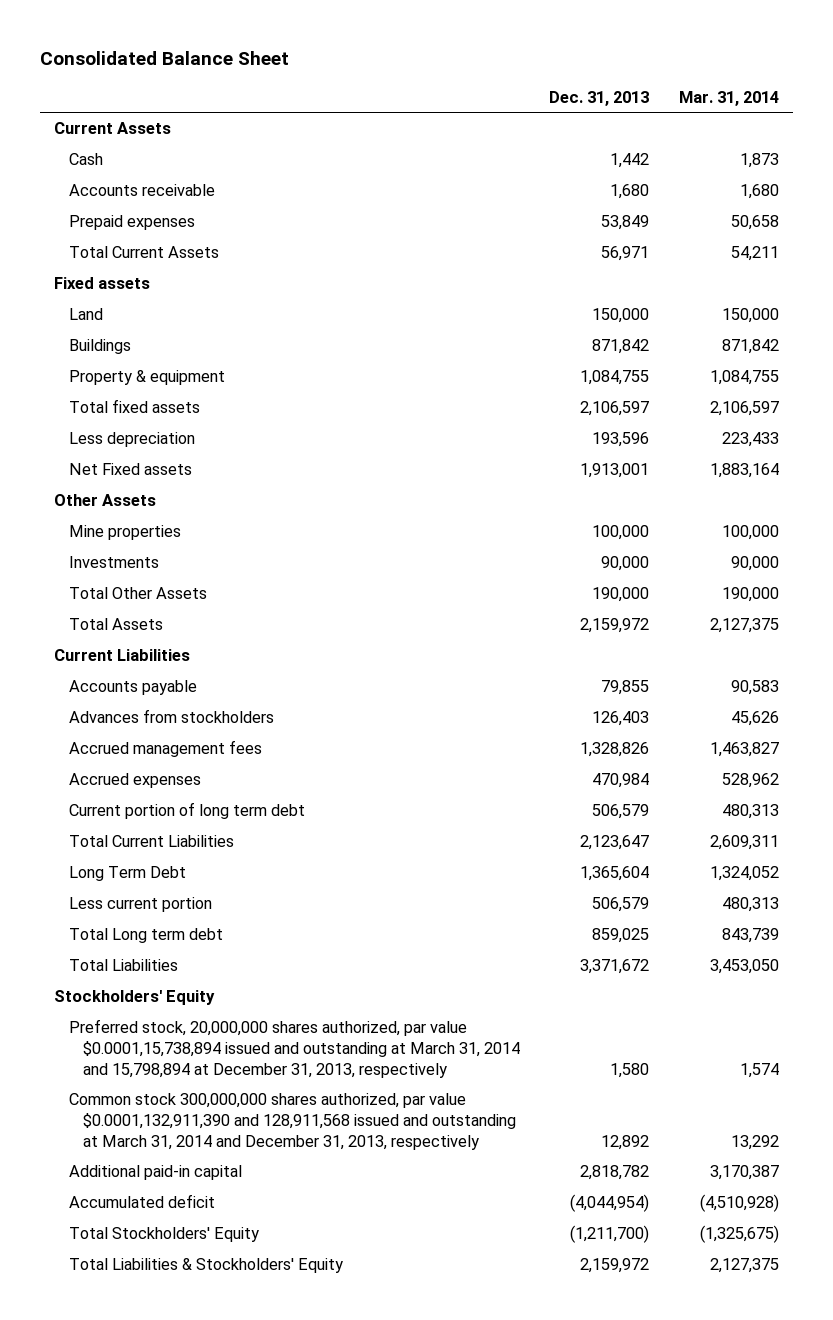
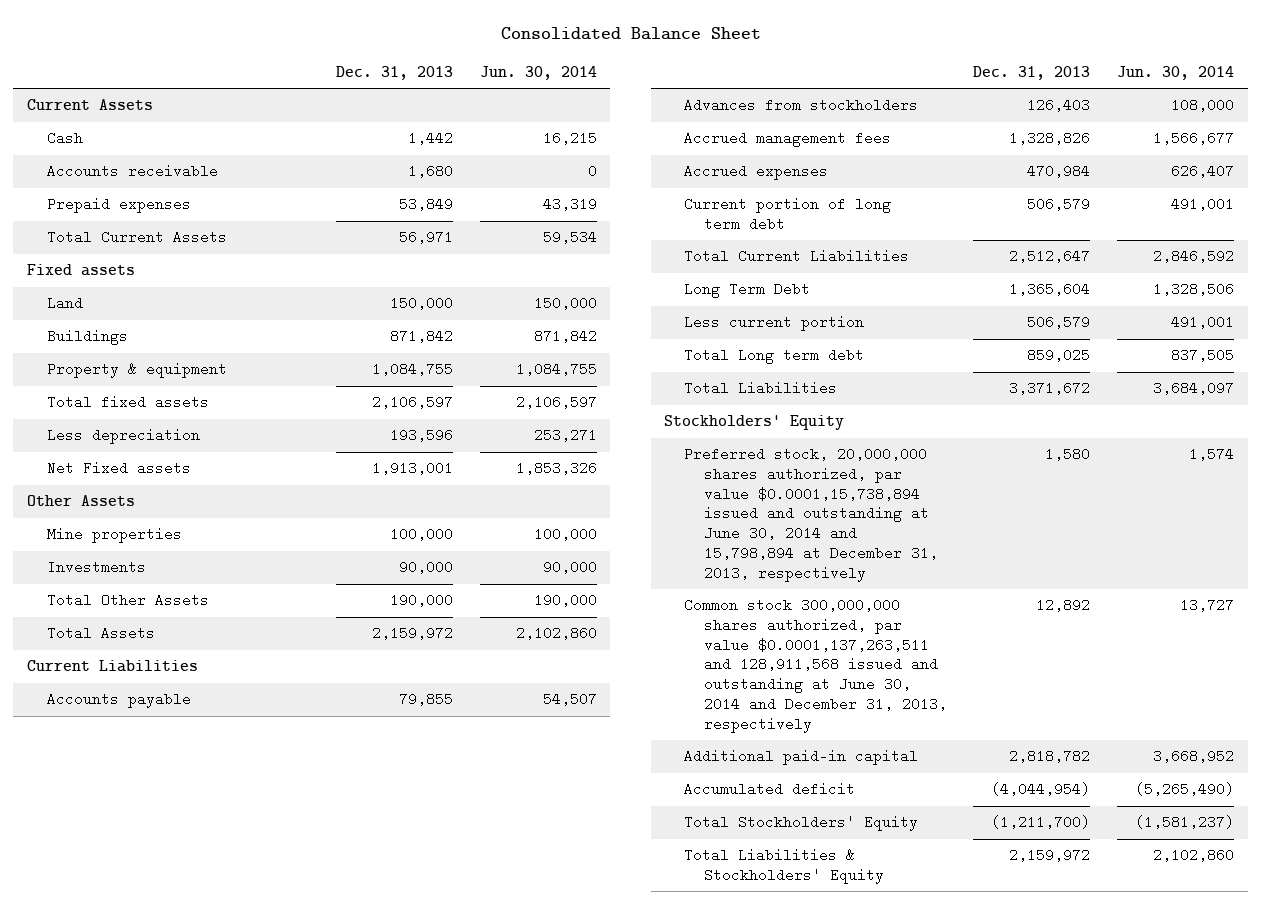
[678,90,779,106] Mar. 31, 2014 -> none
none -> [479,65,597,80] Jun. 30, 2014
[580,835,650,851] 2,123,647 -> [1009,249,1091,264] 2,512,647
[68,1019,520,1078] Preferred stock, 20,000,000 shares authorized, par value $0.0001,15,738,894 issued and outstanding at March 31, 2014 and 15,798,894 at December 31, 2013, respectively -> [684,447,938,582] Preferred stock, 20,000,000 shares authorized, par value $0.0001,15,738,894 issued and outstanding at June 30, 2014 and 15,798,894 at December 31, 2013, respectively
[68,1093,516,1150] Common stock 300,000,000 shares authorized, par value $0.0001,132,911,390 and 128,911,568 issued and outstanding at March 31, 2014 and December 31, 2013, respectively -> [684,598,947,733] Common stock 300,000,000 shares authorized, par value $0.0001,137,263,511 and 128,911,568 issued and outstanding at June 30, 2014 and December 31, 2013, respectively

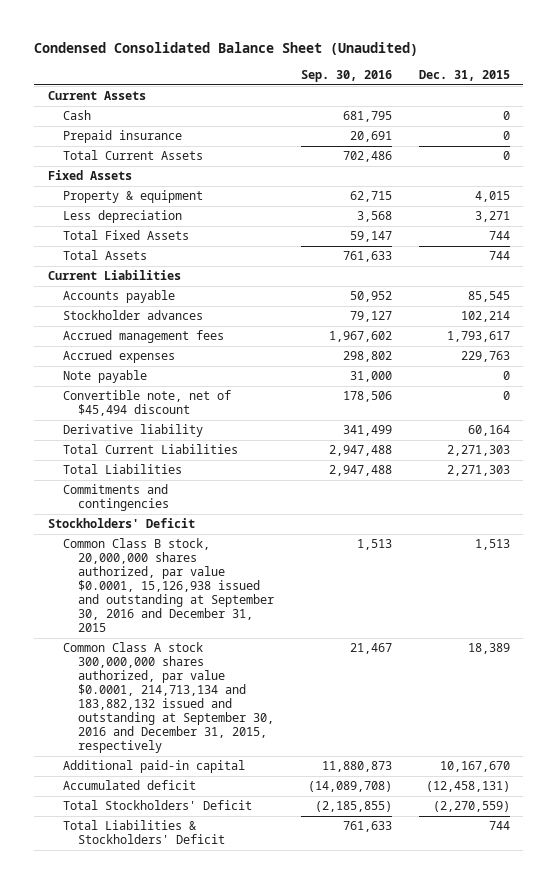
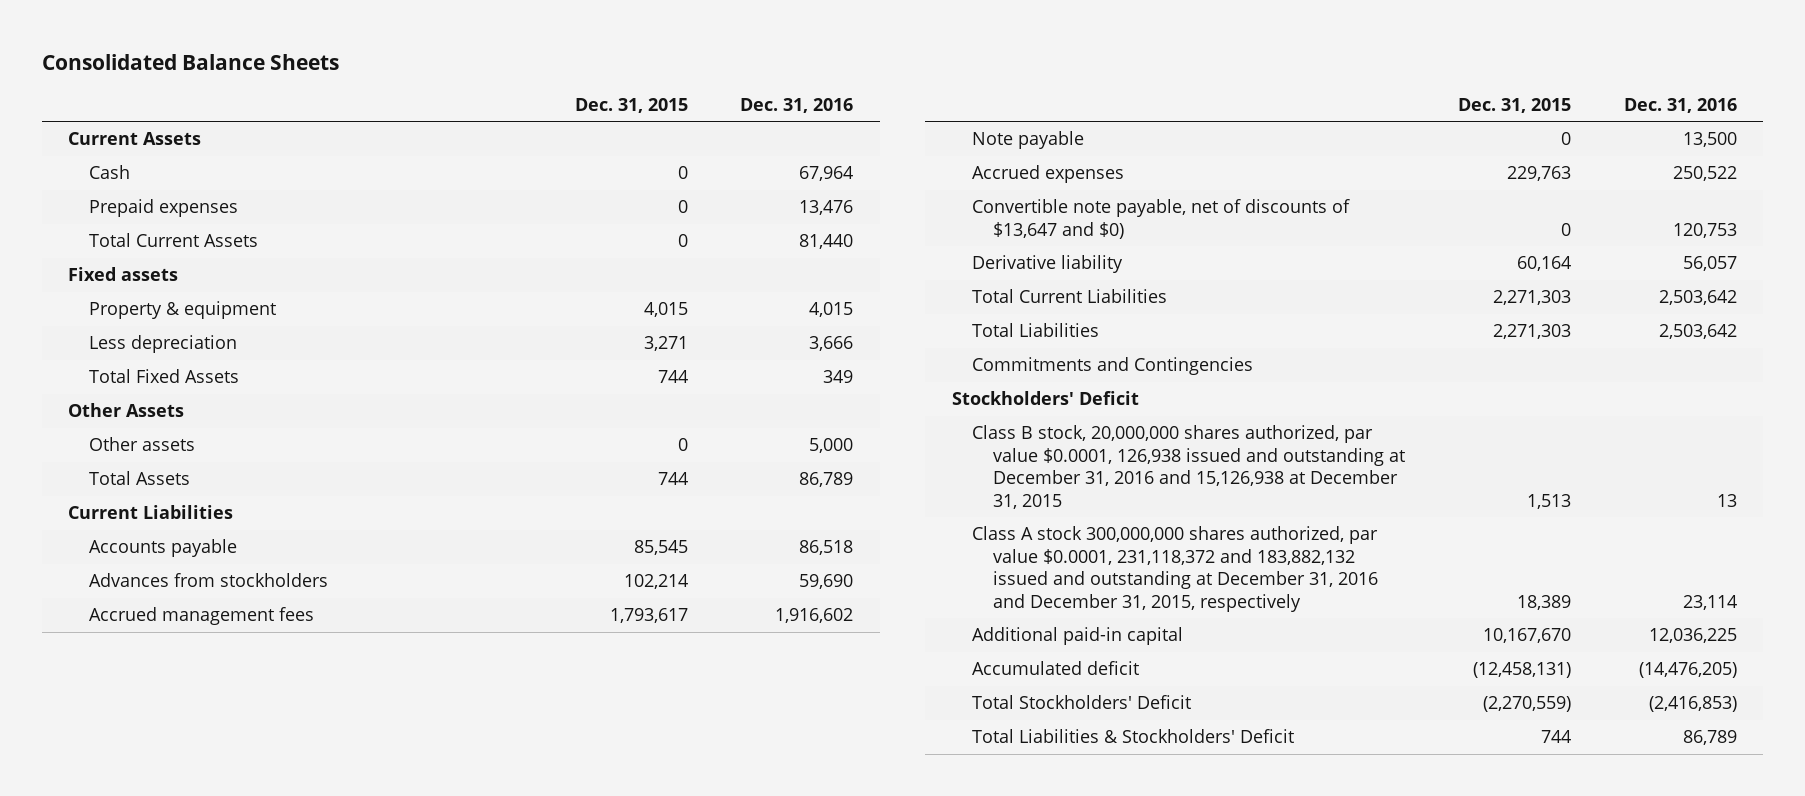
[34,41,419,56] Condensed Consolidated Balance Sheet (Unaudited) -> [41,53,339,70] Consolidated Balance Sheets
[301,69,393,82] Sep. 30, 2016 -> none
none -> [740,97,854,113] Dec. 31, 2016
[62,130,182,144] Prepaid insurance -> none
none -> [88,199,238,218] Prepaid expenses
[47,170,132,181] Fixed Assets -> [68,267,179,282] Fixed assets
none -> [68,403,185,418] Other Assets
none -> [88,437,195,452] Other assets
[62,310,203,321] Stockholder advances -> [88,573,328,588] Advances from stockholders
[62,350,175,364] Accrued expenses -> [972,165,1125,184] Accrued expenses
[62,390,231,417] Convertible note, net of $45,494 discount -> [972,199,1351,239] Convertible note payable, net of discounts of $13,647 and $0)
[62,484,170,512] Commitments and contingencies -> [972,357,1254,376] Commitments and Contingencies
[62,538,275,632] Common Class B stock, 20,000,000 shares authorized, par value $0.0001, 15,126,938 issued and outstanding at September 30, 2016 and December 31, 2015 -> [972,425,1406,509] Class B stock, 20,000,000 shares authorized, par value $0.0001, 126,938 issued and outstanding at December 31, 2016 and 15,126,938 at December 31, 2015
[62,642,275,753] Common Class A stock 300,000,000 shares authorized, par value $0.0001, 214,713,134 and 183,882,132 issued and outstanding at September 30, 2016 and December 31, 2015, respectively -> [972,526,1379,612] Class A stock 300,000,000 shares authorized, par value $0.0001, 231,118,372 and 183,882,132 issued and outstanding at December 31, 2016 and December 31, 2015, respectively

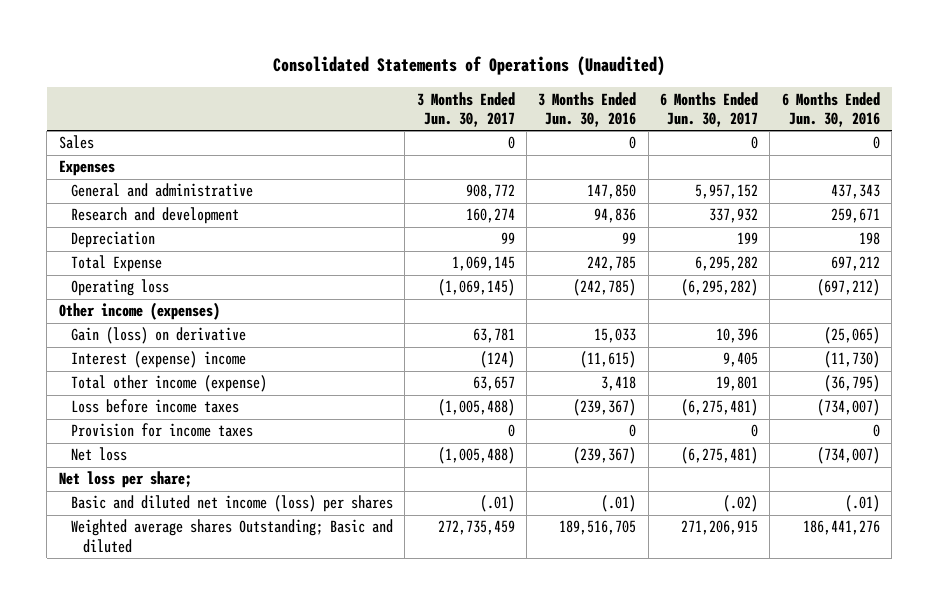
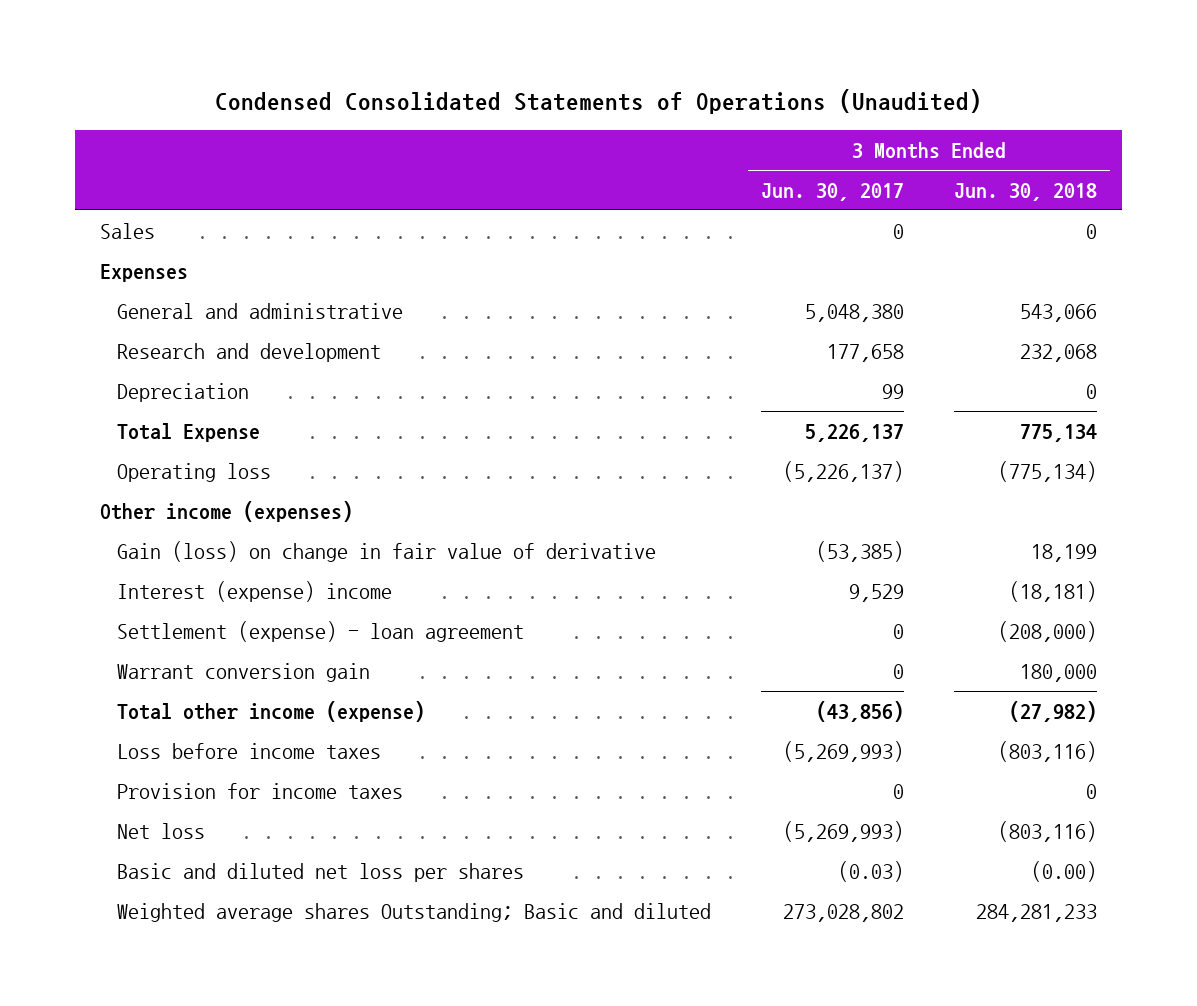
[273,56,666,77] Consolidated Statements of Operations (Unaudited) -> [214,88,982,114] Condensed Consolidated Statements of Operations (Unaudited)
[538,91,637,128] 3 Months Ended Jun. 30, 2016 -> none
[660,91,759,128] 6 Months Ended Jun. 30, 2017 -> none
[781,91,880,128] 6 Months Ended Jun. 30, 2016 -> none
none -> [954,182,1098,201] Jun. 30, 2018
[465,184,515,200] 908,772 -> [804,303,904,322] 5,048,380
[465,208,515,224] 160,274 -> [826,343,904,362] 177,658
[451,256,515,272] 1,069,145 -> [804,423,904,442] 5,226,137
[437,279,515,297] (1,069,145) -> [782,460,904,482] (5,226,137)
[70,327,246,345] Gain (loss) on derivative -> [116,540,656,562] Gain (loss) on change in fair value of derivative
[472,328,515,344] 63,781 -> [815,540,904,562] (53,385)
[479,351,515,369] (124) -> [848,583,904,602] 9,529
none -> [116,620,524,642] Settlement (expense) - loan agreement
none -> [116,662,370,682] Warrant conversion gain
[472,376,515,392] 63,657 -> [815,700,904,722] (43,856)
[437,399,515,417] (1,005,488) -> [782,740,904,762] (5,269,993)
[58,471,192,489] Net loss per share; -> none
[437,447,515,465] (1,005,488) -> [782,820,904,842] (5,269,993)
[70,495,393,513] Basic and diluted net income (loss) per shares -> [116,862,524,882] Basic and diluted net loss per shares
[479,495,515,513] (.01) -> [837,860,904,882] (0.03)
[437,520,515,536] 272,735,459 -> [782,903,904,922] 273,028,802

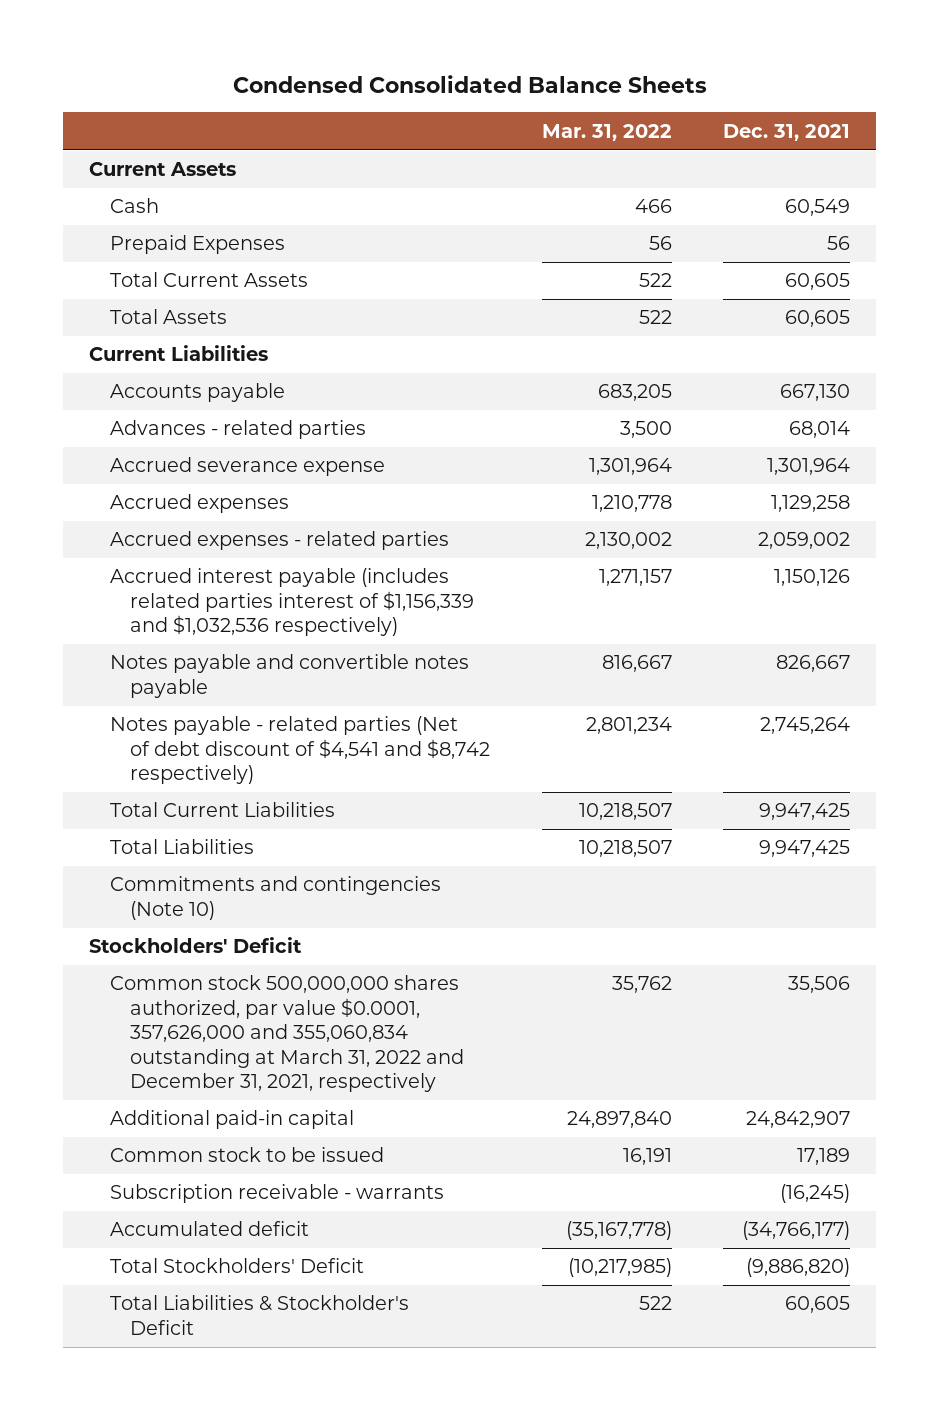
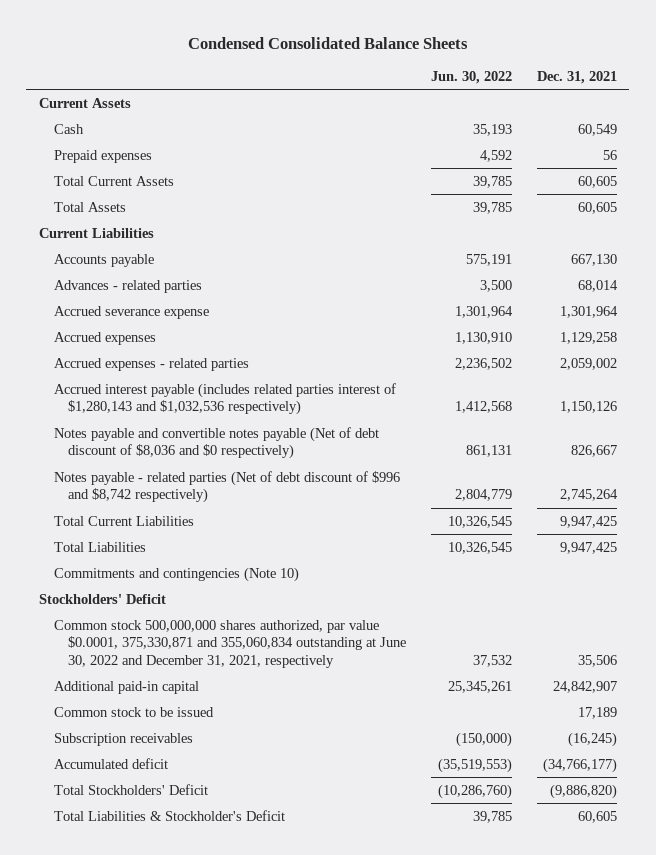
[541,123,672,141] Mar. 31, 2022 -> none
none -> [431,71,513,85] Jun. 30, 2022
[109,235,285,255] Prepaid Expenses -> [53,149,152,163] Prepaid expenses
[109,568,475,637] Accrued interest payable (includes related parties interest of $1,156,339 and $1,032,536 respectively) -> [53,382,396,416] Accrued interest payable (includes related parties interest of $1,280,143 and $1,032,536 respectively)
[109,654,469,698] Notes payable and convertible notes payable -> [53,426,379,460] Notes payable and convertible notes payable (Net of debt discount of $8,036 and $0 respectively)
[109,716,491,785] Notes payable - related parties (Net of debt discount of $4,541 and $8,742 respectively) -> [53,470,400,504] Notes payable - related parties (Net of debt discount of $996 and $8,742 respectively)
[109,975,465,1093] Common stock 500,000,000 shares authorized, par value $0.0001, 357,626,000 and 355,060,834 outstanding at March 31, 2022 and December 31, 2021, respectively -> [53,619,407,669] Common stock 500,000,000 shares authorized, par value $0.0001, 375,330,871 and 355,060,834 outstanding at June 30, 2022 and December 31, 2021, respectively
[109,1184,444,1204] Subscription receivable - warrants -> [53,732,193,746] Subscription receivables

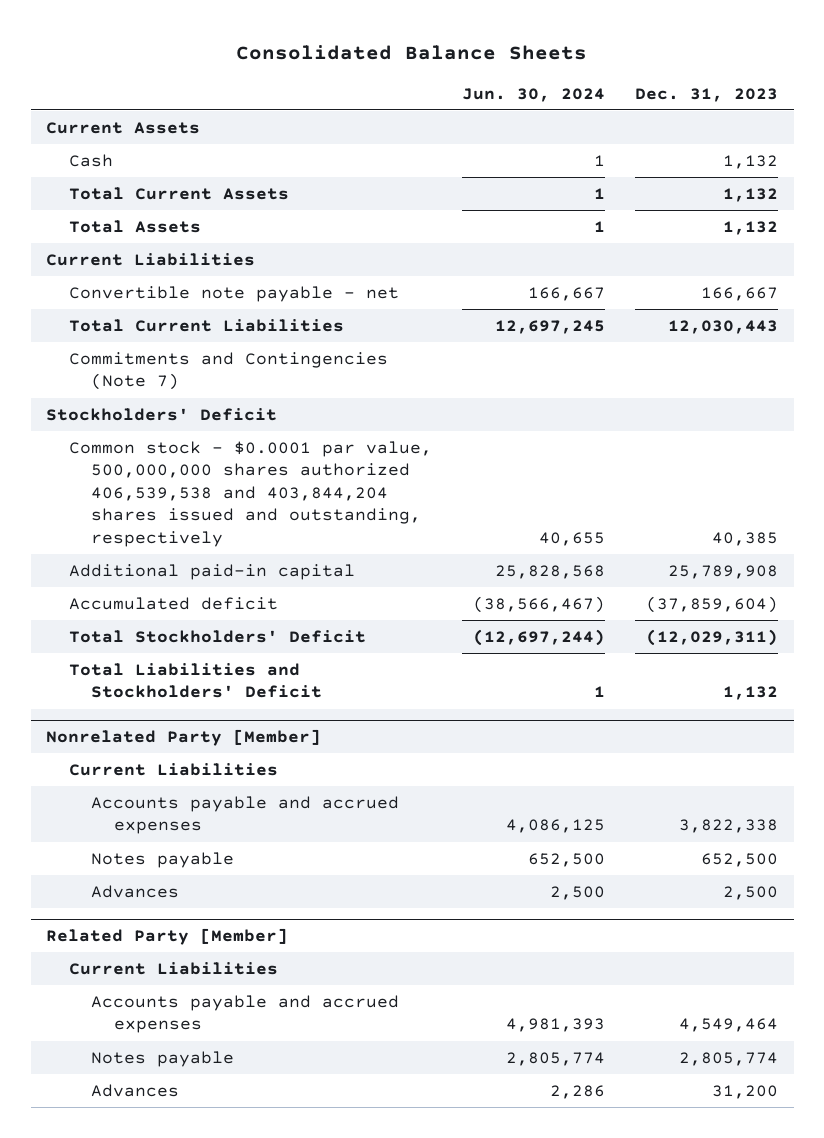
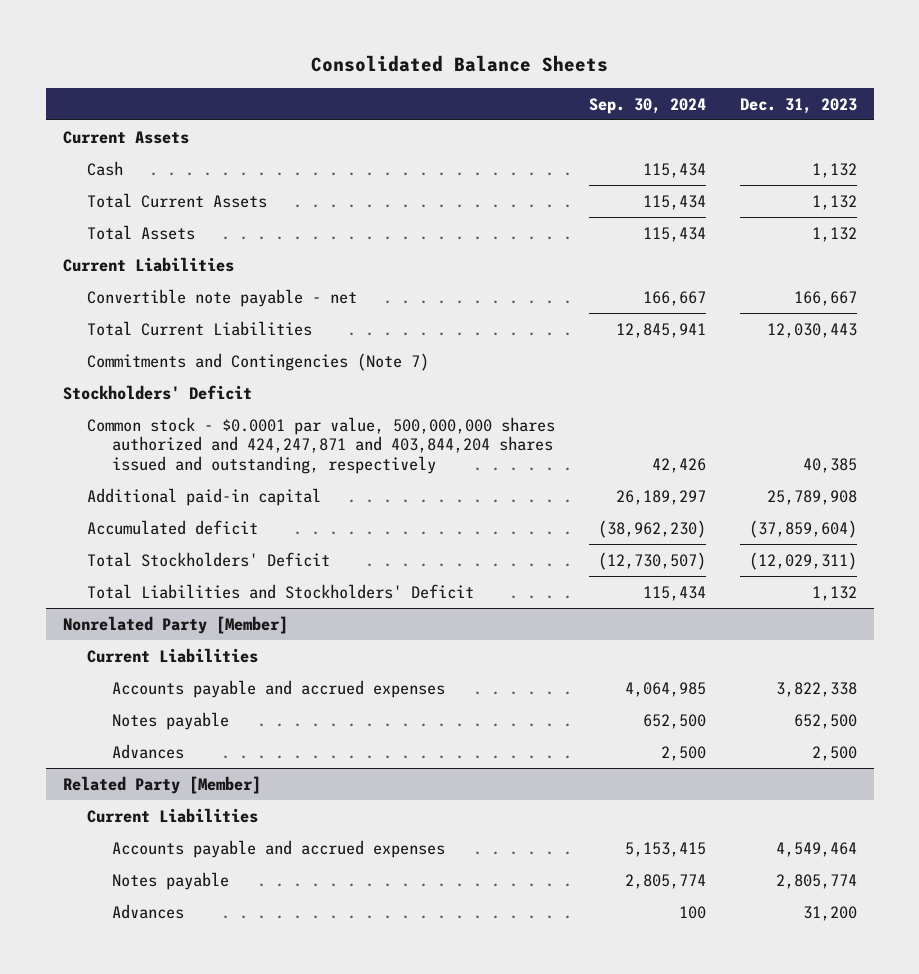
[462,87,606,102] Jun. 30, 2024 -> none
none -> [589,97,707,114] Sep. 30, 2024
[68,440,432,547] Common stock - $0.0001 par value, 500,000,000 shares authorized 406,539,538 and 403,844,204 shares issued and outstanding, respectively -> [87,416,556,474] Common stock - $0.0001 par value, 500,000,000 shares authorized and 424,247,871 and 403,844,204 shares issued and outstanding, respectively

